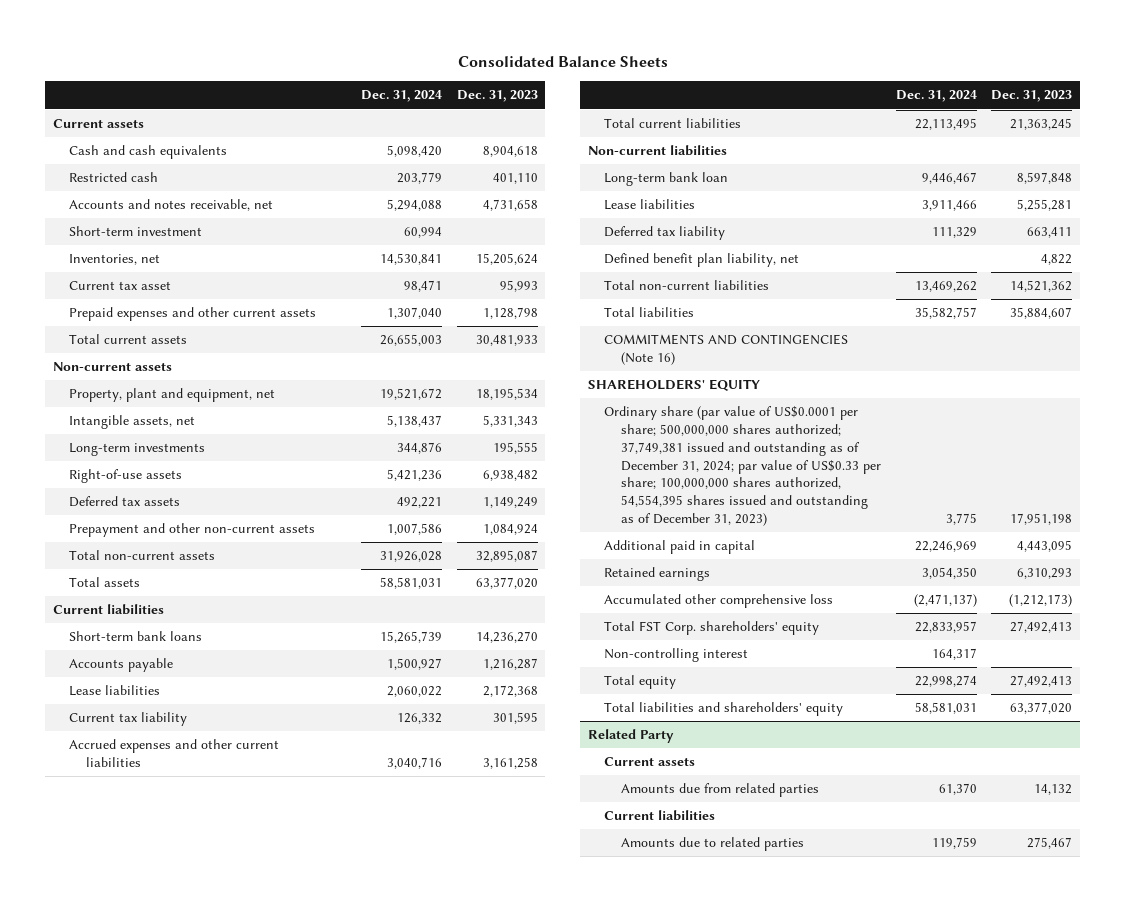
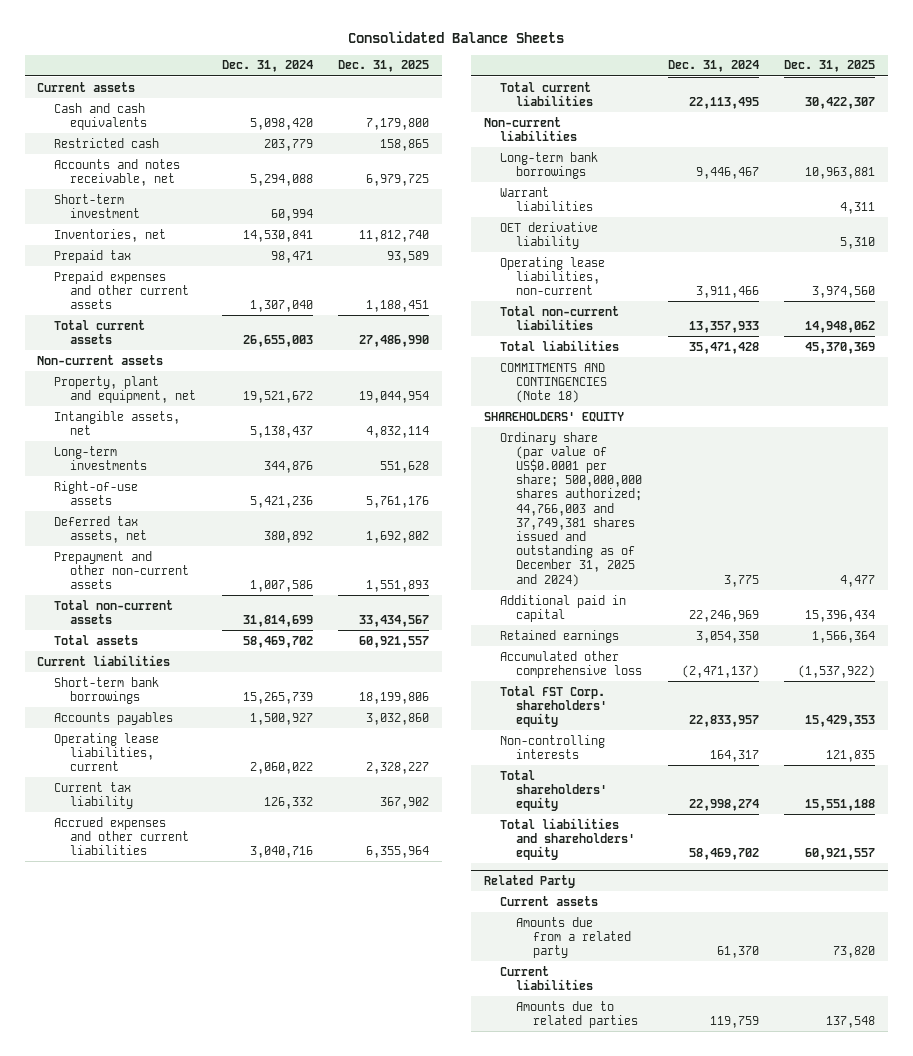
[456,90,538,103] Dec. 31, 2023 -> none
none -> [338,60,430,73] Dec. 31, 2025
[69,281,172,291] Current tax asset -> [53,249,131,263] Prepaid tax
[69,496,181,508] Deferred tax assets -> [53,515,148,543] Deferred tax assets, net
[396,497,442,509] 492,221 -> [263,530,313,543] 380,892
[379,551,442,563] 31,926,028 -> [242,614,313,627] 31,814,699
[379,577,442,590] 58,581,031 -> [242,635,313,648] 58,469,702
[69,631,203,642] Short-term bank loans -> [53,676,159,704] Short-term bank borrowings
[69,658,174,673] Accounts payable -> [53,711,173,725] Accounts payables
[69,685,161,697] Lease liabilities -> [53,732,159,771] Operating lease liabilities, current
[604,226,726,241] Deferred tax liability -> none
[604,253,800,268] Defined benefit plan liability, net -> none
[604,172,729,187] Long-term bank loan -> [500,151,599,179] Long-term bank borrowings
none -> [500,186,594,211] Warrant liabilities
none -> [500,221,599,249] OET derivative liability
[604,199,696,211] Lease liabilities -> [500,256,606,295] Operating lease liabilities, non-current
[914,281,977,293] 13,469,262 -> [688,320,759,333] 13,357,933
[914,307,977,320] 35,582,757 -> [688,341,759,354] 35,471,428
[604,334,849,366] COMMITMENTS AND CONTINGENCIES (Note 16) -> [500,362,608,403] COMMITMENTS AND CONTINGENCIES (Note 18)
[604,406,881,526] Ordinary share (par value of US$0.0001 per share; 500,000,000 shares authorized; 37,749,381 issued and outstanding as of December 31, 2024; par value of US$0.33 per share; 100,000,000 shares authorized, 54,554,395 shares issued and outstanding as of December 31, 2023) -> [500,431,643,587] Ordinary share (par value of US$0.0001 per share; 500,000,000 shares authorized; 44,766,003 and 37,749,381 shares issued and outstanding as of December 31, 2025 and 2024)
[604,648,749,663] Non-controlling interest -> [500,734,606,759] Non-controlling interests
[604,675,677,690] Total equity -> [500,769,608,811] Total shareholders' equity
[914,702,977,715] 58,581,031 -> [688,847,759,860] 58,469,702
[620,783,819,798] Amounts due from related parties -> [516,916,631,958] Amounts due from a related party

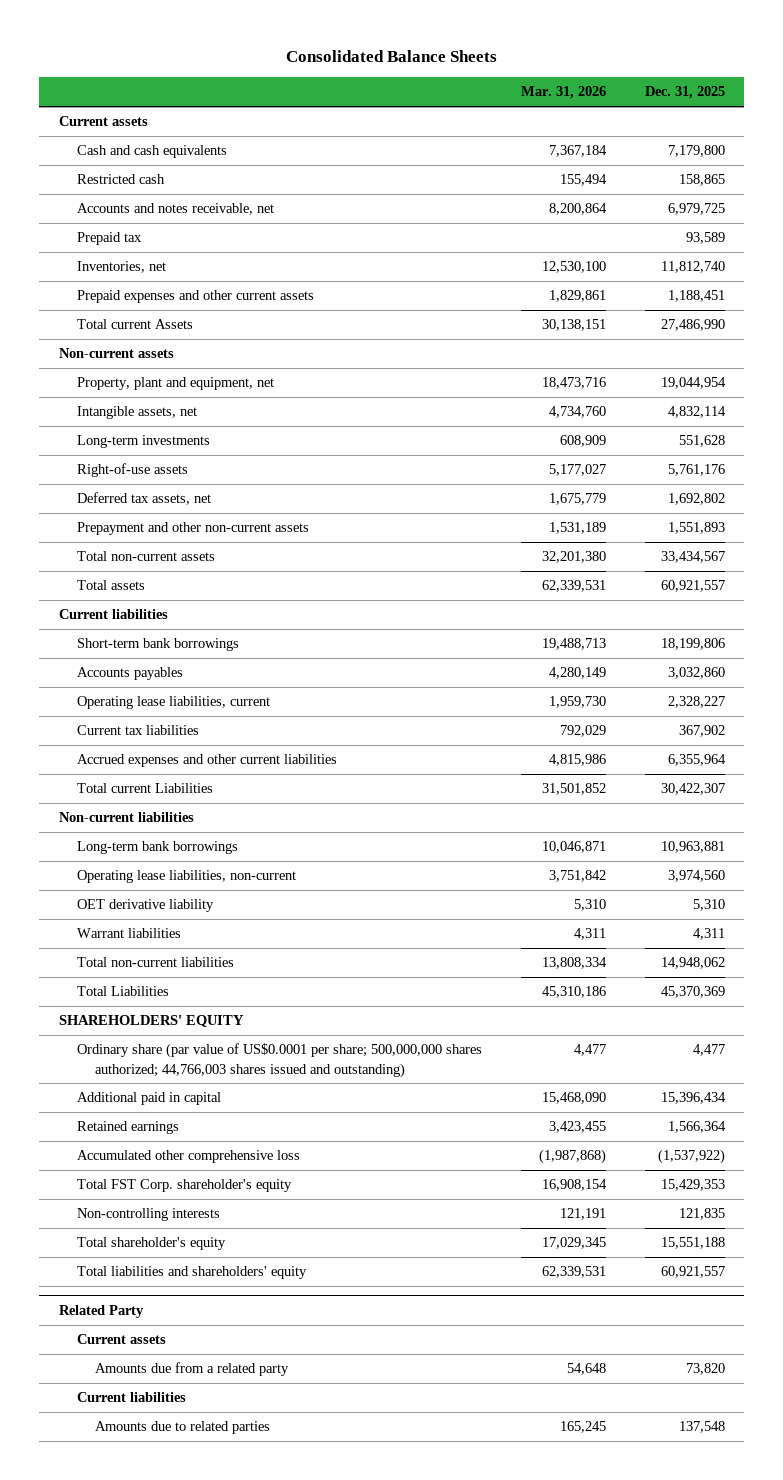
[221,60,313,73] Dec. 31, 2024 -> none
none -> [520,86,606,100] Mar. 31, 2026
[53,193,141,218] Short-term investment -> none
[53,228,166,242] Inventories, net -> [76,261,166,274] Inventories, net
[53,319,145,344] Total current assets -> [76,319,193,330] Total current Assets
[53,781,134,809] Current tax liability -> [76,725,199,736] Current tax liabilities
[500,81,594,106] Total current liabilities -> [76,783,213,794] Total current Liabilities
[500,221,599,249] OET derivative liability -> [76,899,214,913] OET derivative liability
[500,186,594,211] Warrant liabilities -> [76,928,181,939] Warrant liabilities
[500,362,608,403] COMMITMENTS AND CONTINGENCIES (Note 18) -> none
[500,339,620,351] Total liabilities -> [76,986,169,997] Total Liabilities
[500,431,643,587] Ordinary share (par value of US$0.0001 per share; 500,000,000 shares authorized; 44,766,003 and 37,749,381 shares issued and outstanding as of December 31, 2025 and 2024) -> [76,1043,482,1078] Ordinary share (par value of US$0.0001 per share; 500,000,000 shares authorized; 44,766,003 shares issued and outstanding)
[500,685,608,727] Total FST Corp. shareholders' equity -> [76,1179,292,1193] Total FST Corp. shareholder's equity
[500,769,608,811] Total shareholders' equity -> [76,1237,226,1251] Total shareholder's equity

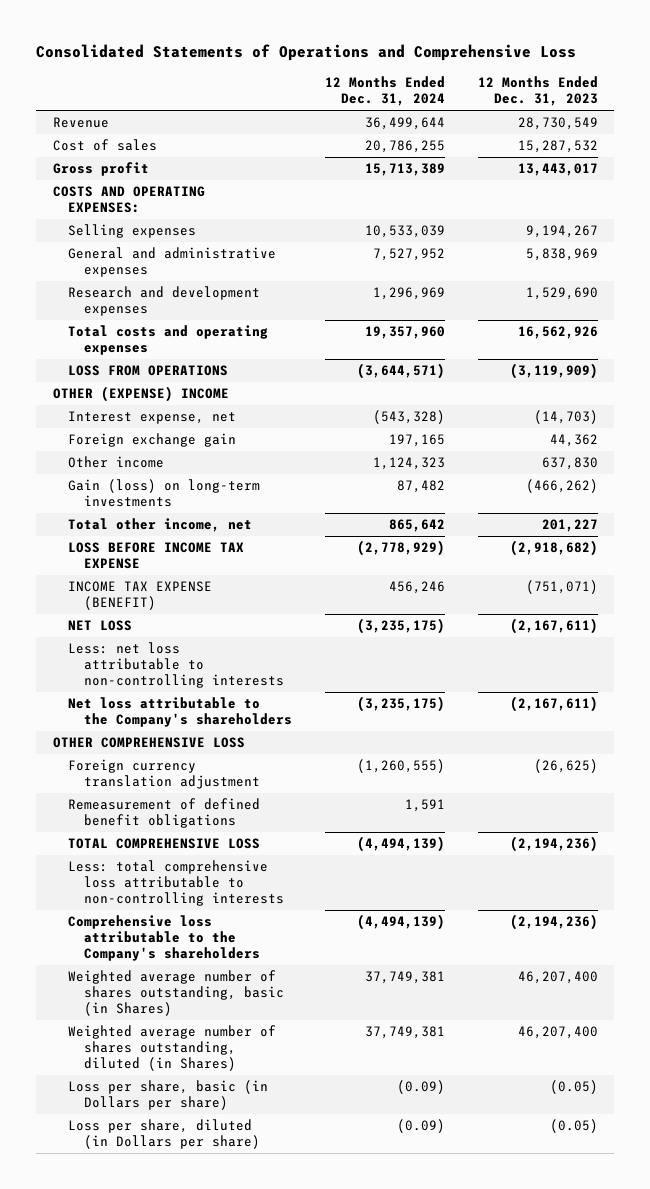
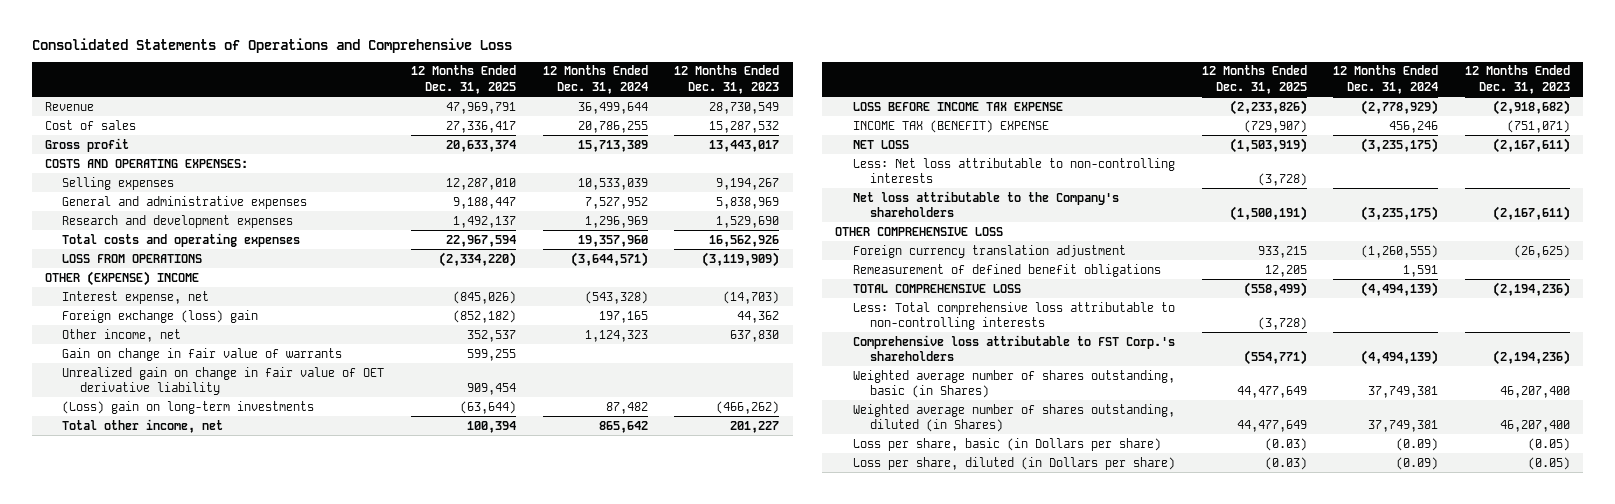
none -> [411,65,517,94] 12 Months Ended Dec. 31, 2025
[68,433,237,448] Foreign exchange gain -> [62,309,259,323] Foreign exchange (loss) gain
[68,456,165,469] Other income -> [62,328,182,342] Other income, net
none -> [62,347,343,361] Gain on change in fair value of warrants
none -> [62,366,385,395] Unrealized gain on change in fair value of OET derivative liability
[68,479,261,508] Gain (loss) on long-term investments -> [62,400,315,414] (Loss) gain on long-term investments
[68,581,213,611] INCOME TAX EXPENSE (BENEFIT) -> [852,119,1049,133] INCOME TAX (BENEFIT) EXPENSE
[68,642,284,689] Less: net loss attributable to non-controlling interests -> [852,157,1175,183] Less: Net loss attributable to non-controlling interests
[68,860,284,907] Less: total comprehensive loss attributable to non-controlling interests -> [852,301,1175,330] Less: Total comprehensive loss attributable to non-controlling interests
[68,915,260,962] Comprehensive loss attributable to the Company's shareholders -> [852,334,1175,361] Comprehensive loss attributable to FST Corp.'s shareholders

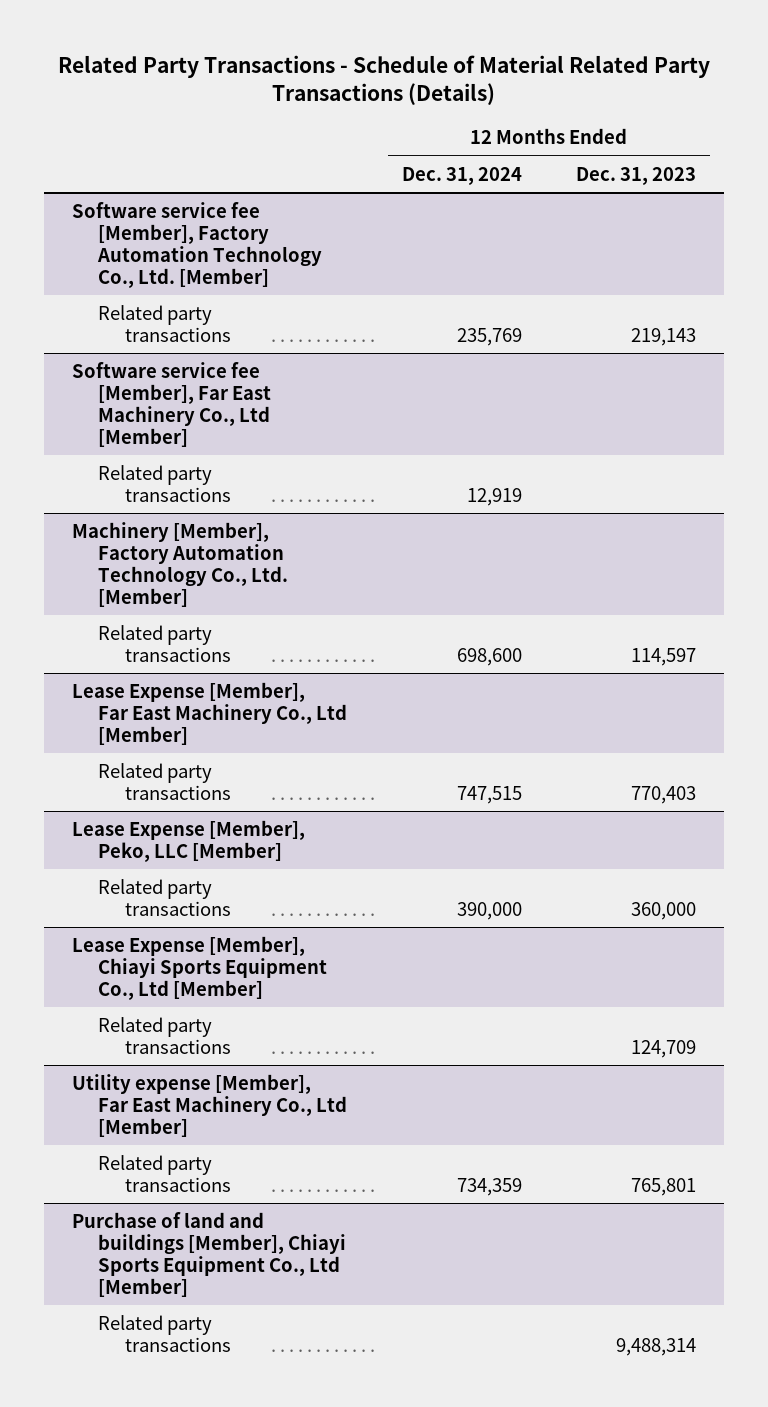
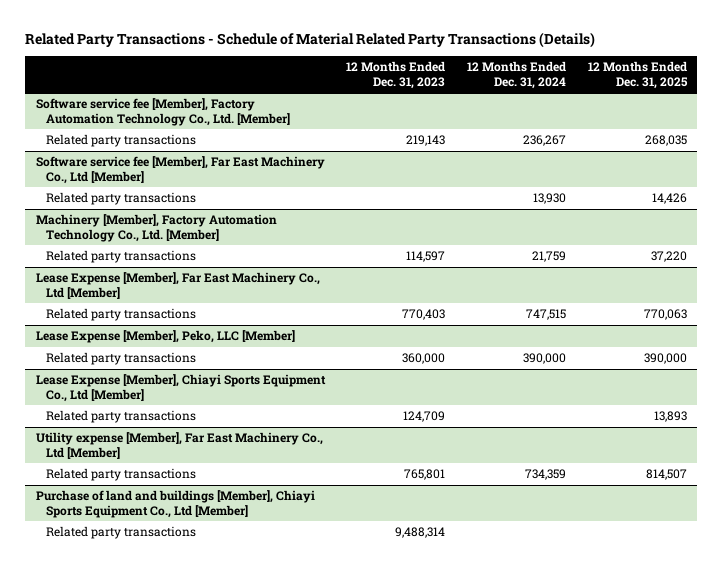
none -> [587,61,688,89] 12 Months Ended Dec. 31, 2025
[456,327,522,346] 235,769 -> [523,135,567,147] 236,267
[466,487,522,506] 12,919 -> [533,193,567,205] 13,930
[456,647,522,666] 698,600 -> [532,251,567,263] 21,759

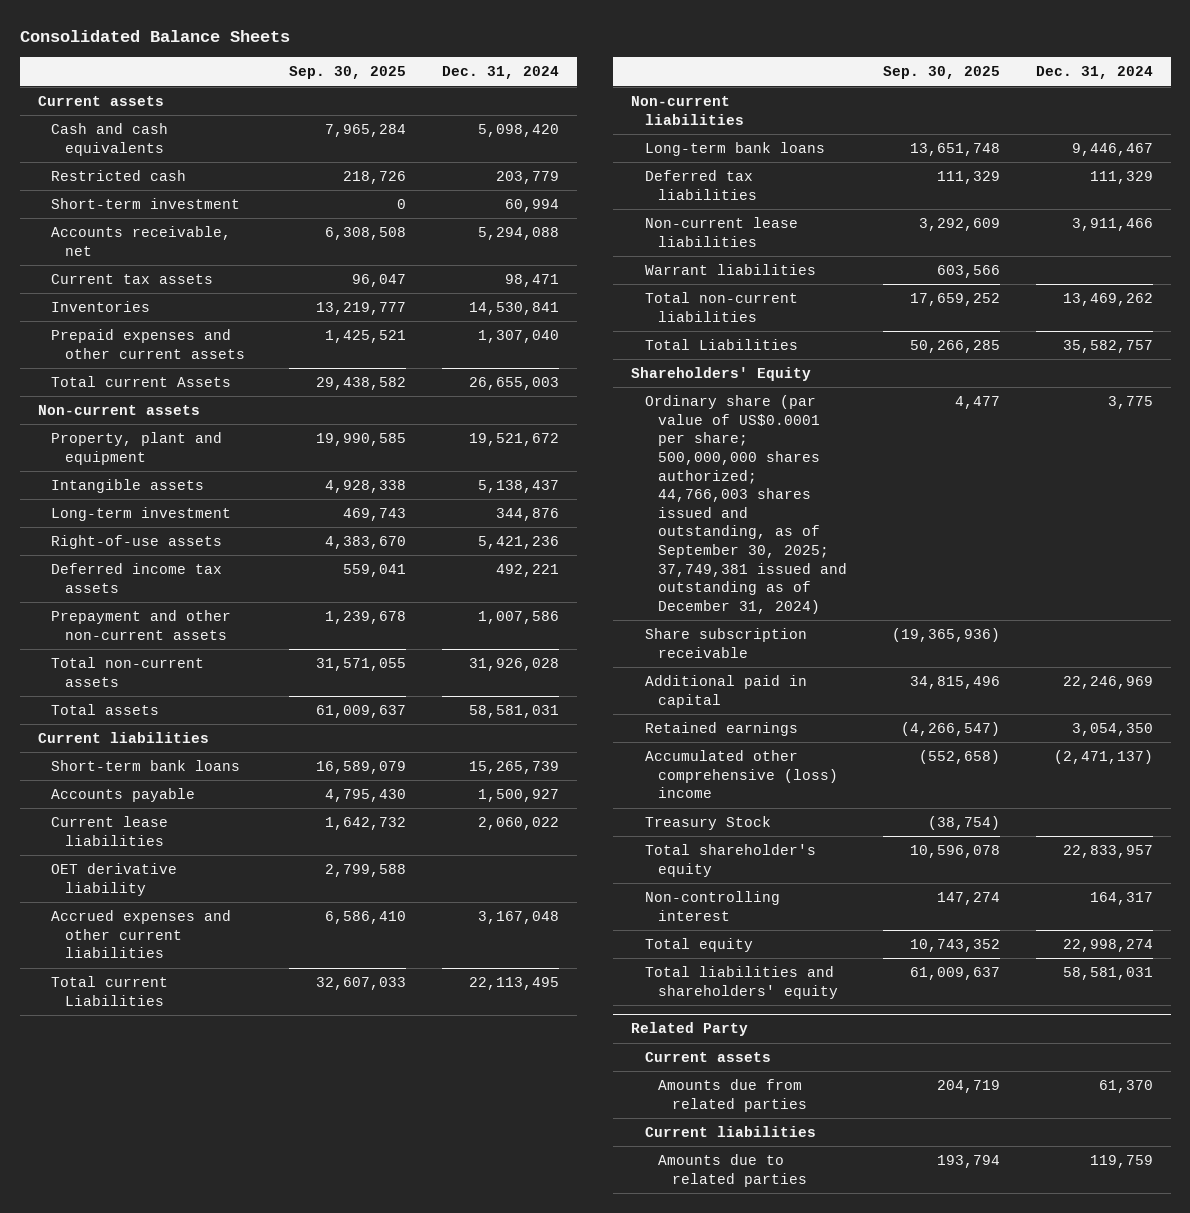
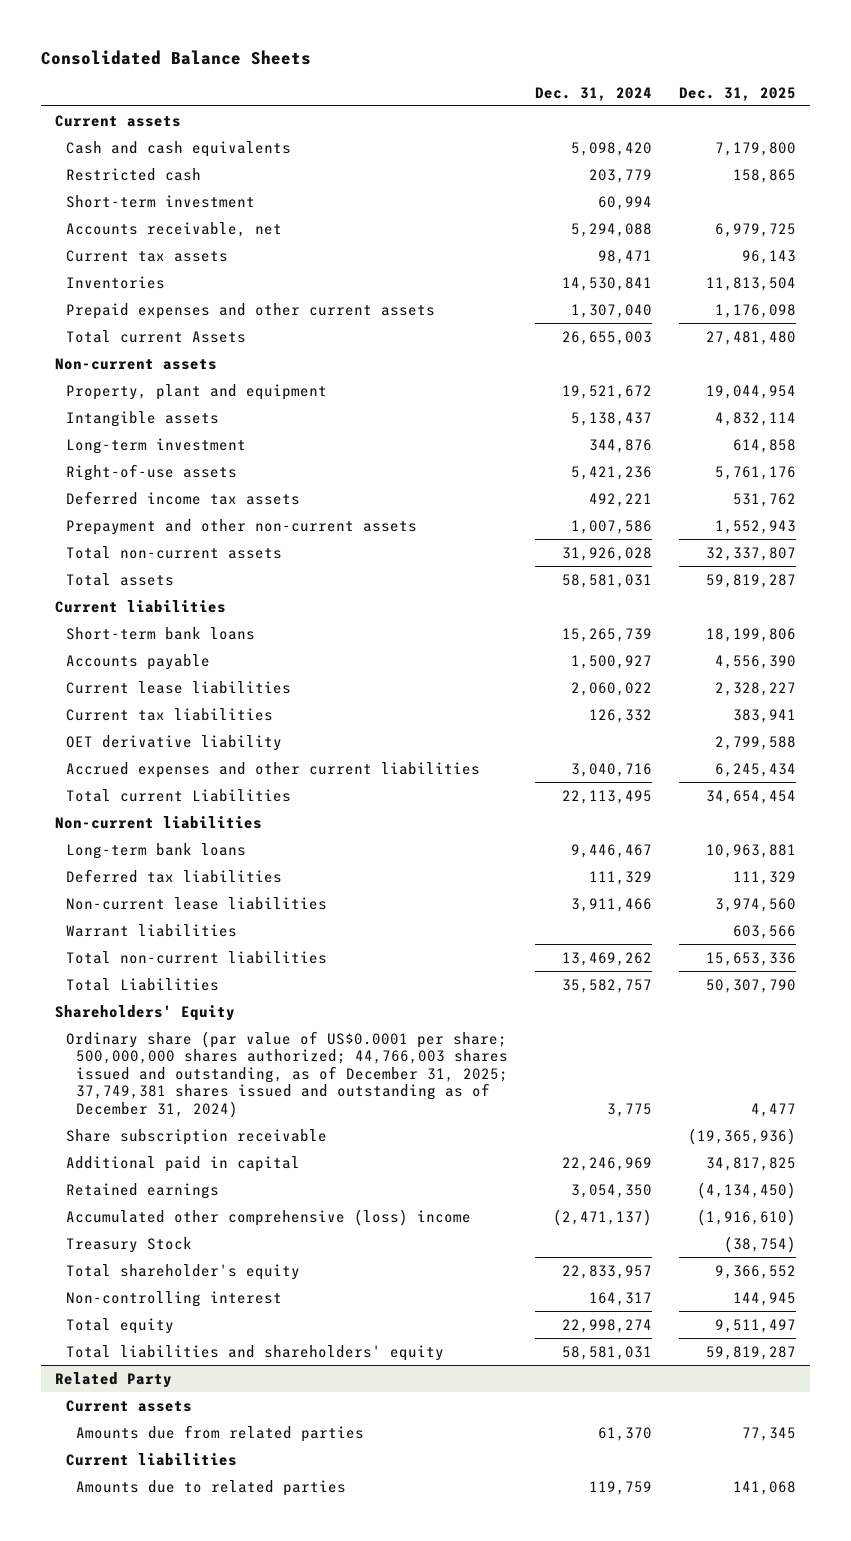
[289,66,407,80] Sep. 30, 2025 -> none
none -> [679,86,797,101] Dec. 31, 2025
none -> [65,707,273,721] Current tax liabilities
[478,911,560,925] 3,167,048 -> [571,762,653,777] 3,040,716
[644,395,848,614] Ordinary share (par value of US$0.0001 per share; 500,000,000 shares authorized; 44,766,003 shares issued and outstanding, as of September 30, 2025; 37,749,381 issued and outstanding as of December 31, 2024) -> [65,1030,509,1118] Ordinary share (par value of US$0.0001 per share; 500,000,000 shares authorized; 44,766,003 shares issued and outstanding, as of December 31, 2025; 37,749,381 shares issued and outstanding as of December 31, 2024)

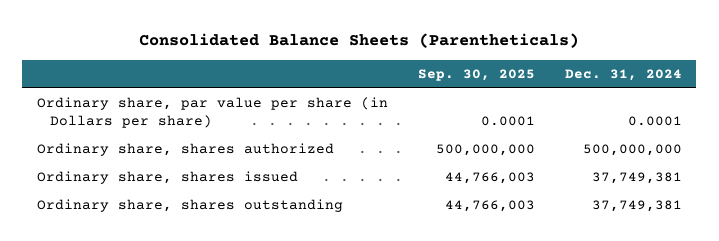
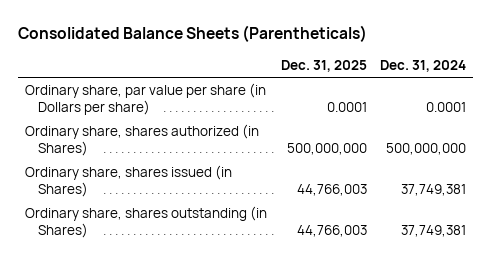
[417,68,535,81] Sep. 30, 2025 -> none
none -> [280,59,367,72] Dec. 31, 2025
[37,143,335,157] Ordinary share, shares authorized -> [25,123,260,156] Ordinary share, shares authorized (in Shares)
[37,171,299,185] Ordinary share, shares issued -> [25,164,233,197] Ordinary share, shares issued (in Shares)
[37,199,344,213] Ordinary share, shares outstanding -> [25,205,268,238] Ordinary share, shares outstanding (in Shares)

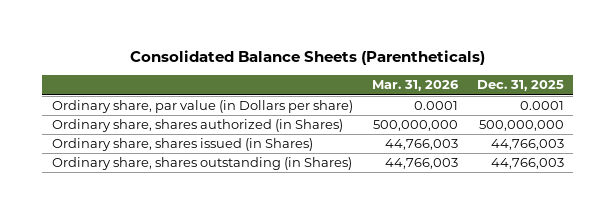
[380,59,467,72] Dec. 31, 2024 -> none
none -> [371,80,459,92] Mar. 31, 2026
[25,82,267,115] Ordinary share, par value per share (in Dollars per share) -> [51,100,353,114] Ordinary share, par value (in Dollars per share)

